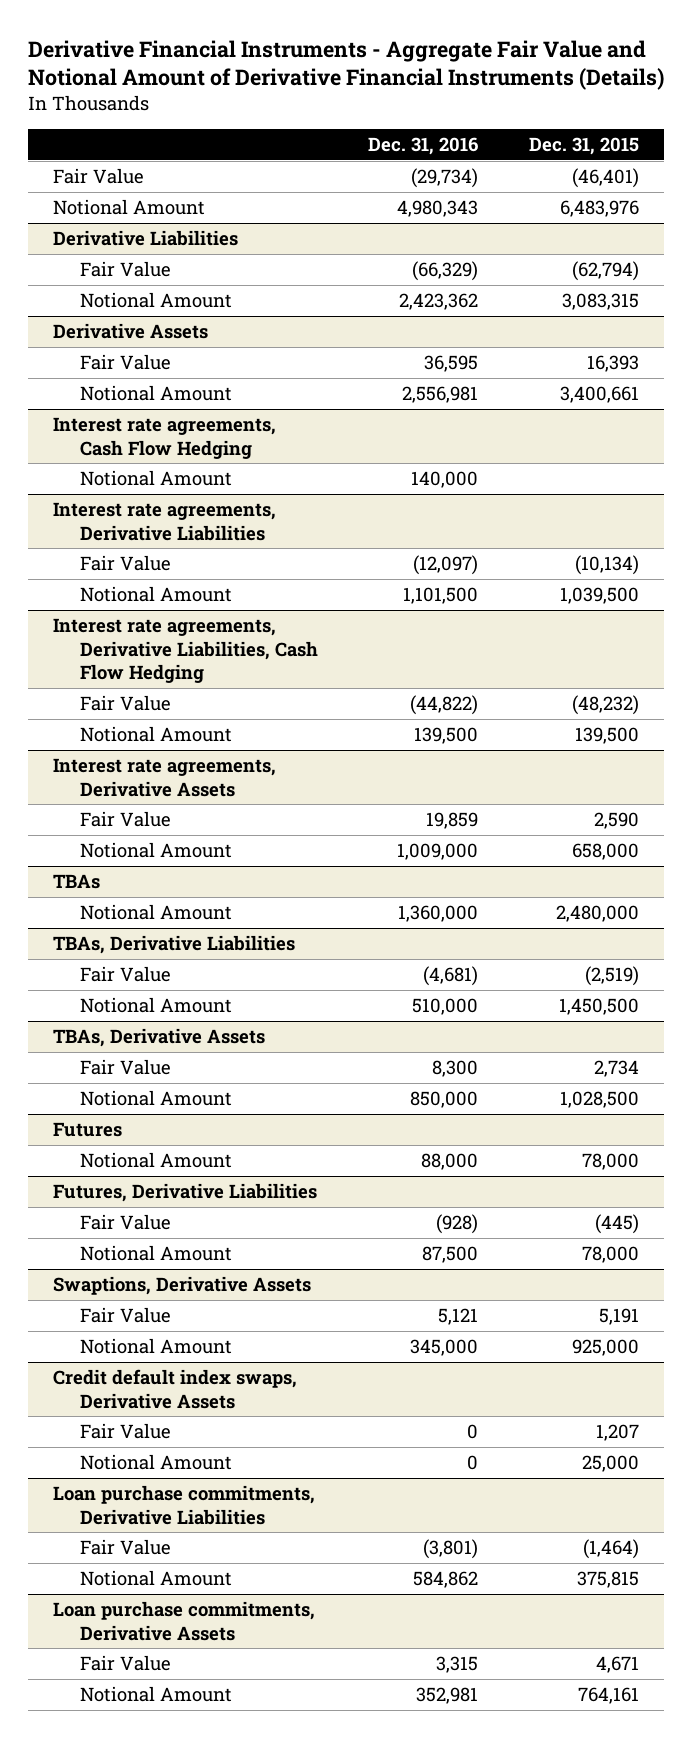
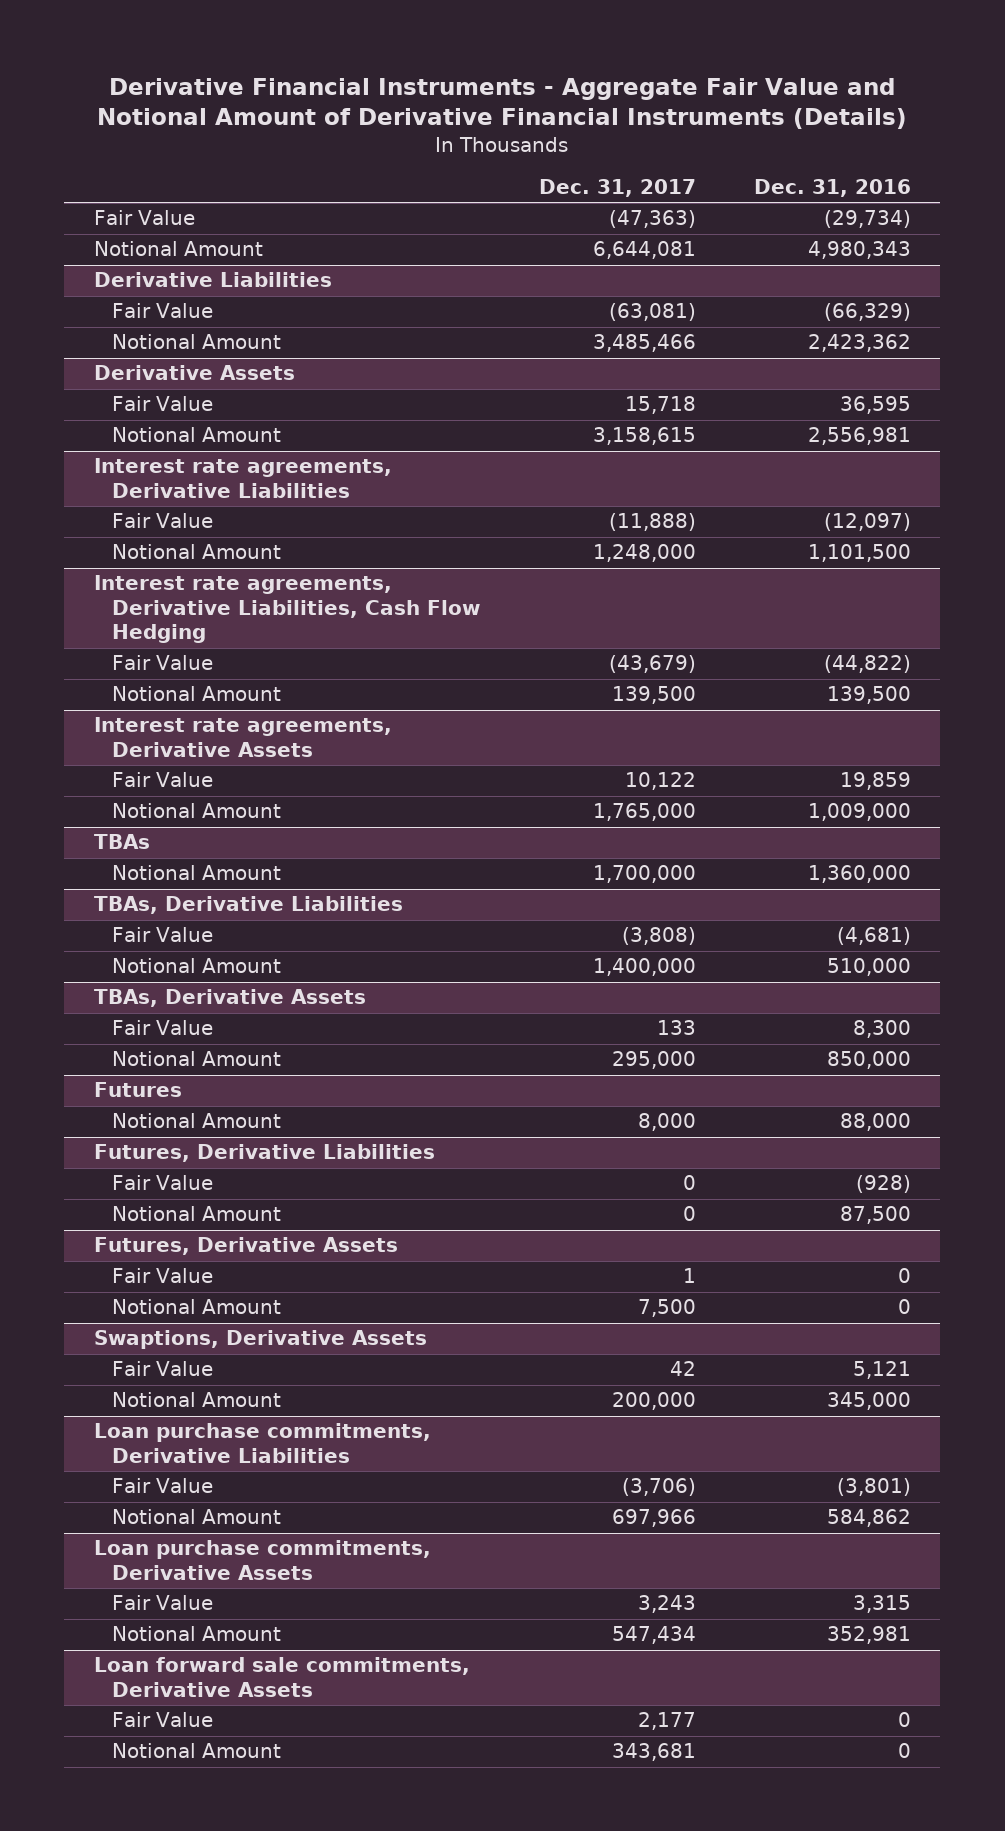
[528,137,639,156] Dec. 31, 2015 -> none
none -> [538,178,696,197] Dec. 31, 2017
[53,417,277,459] Interest rate agreements, Cash Flow Hedging -> none
[79,470,232,487] Notional Amount -> none
none -> [93,1237,398,1256] Futures, Derivative Assets
none -> [112,1268,214,1284] Fair Value
none -> [112,1299,282,1315] Notional Amount
[53,1369,298,1409] Credit default index swaps, Derivative Assets -> none
[79,1423,171,1440] Fair Value -> none
[79,1454,232,1471] Notional Amount -> none
none -> [93,1657,470,1697] Loan forward sale commitments, Derivative Assets
none -> [112,1712,214,1728] Fair Value
none -> [112,1743,282,1759] Notional Amount

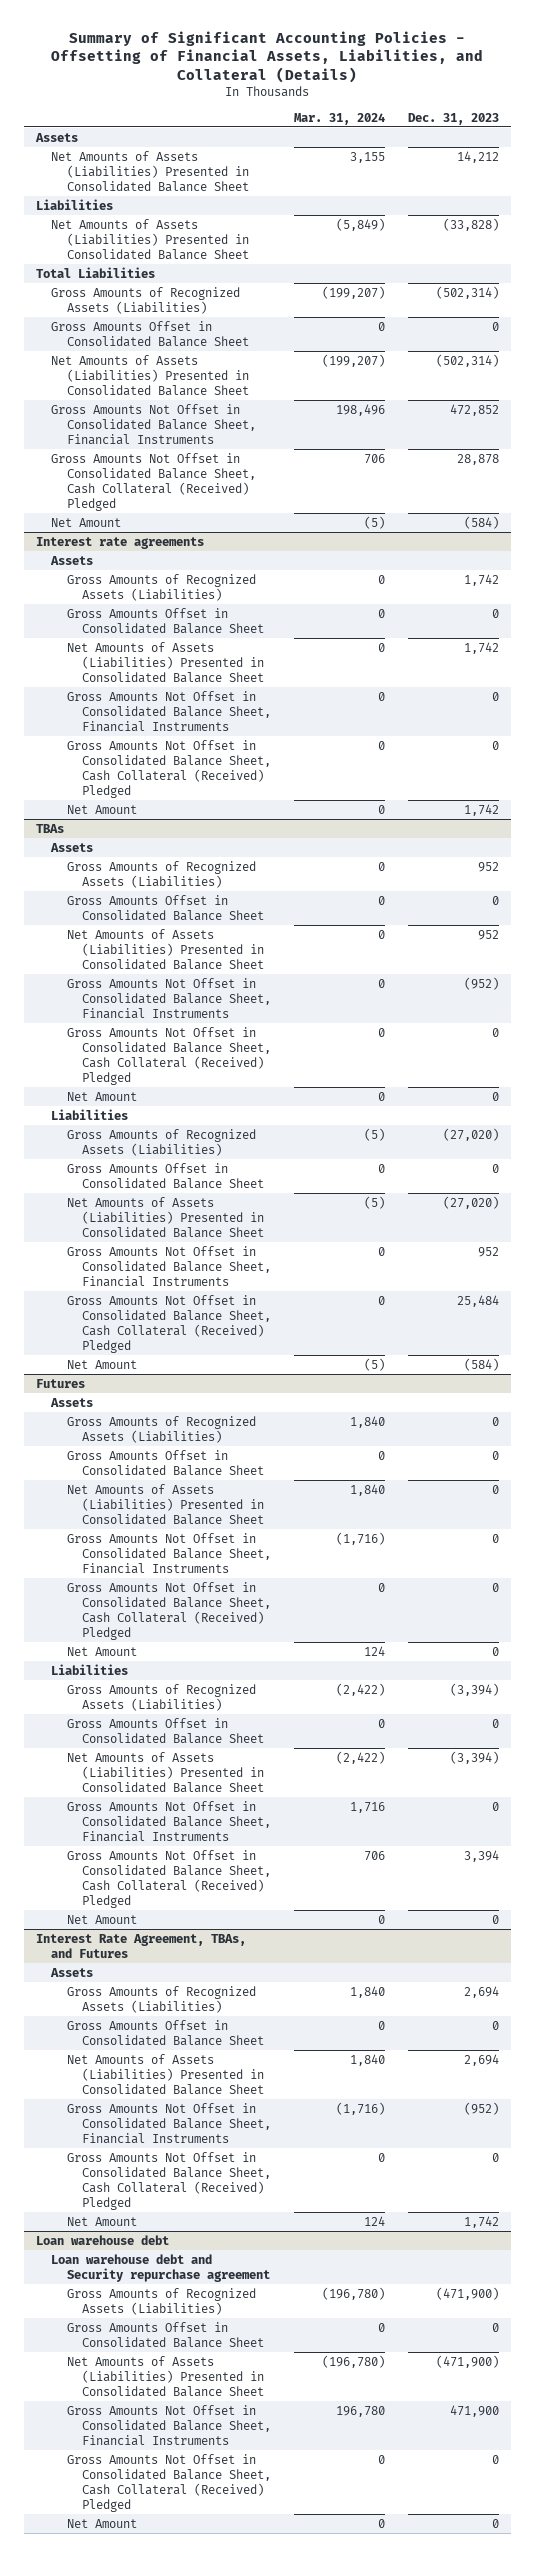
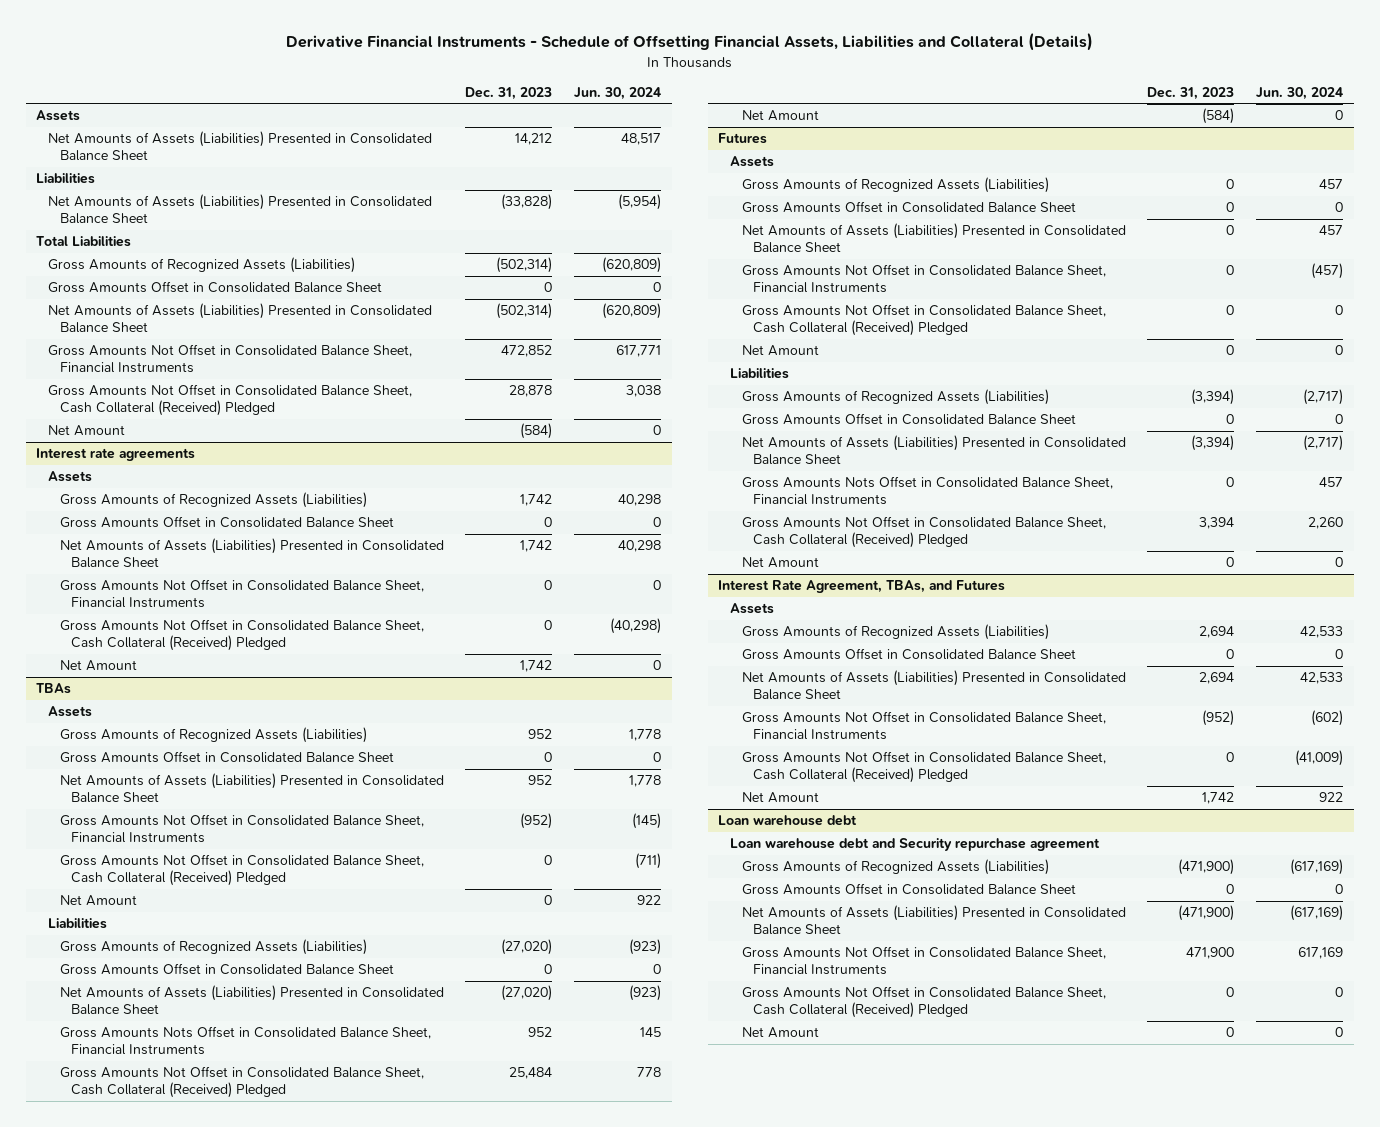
[51,30,484,83] Summary of Significant Accounting Policies - Offsetting of Financial Assets, Liabilities, and Collateral (Details) -> [285,33,1093,52] Derivative Financial Instruments - Schedule of Offsetting Financial Assets, Liabilities and Collateral (Details)
[294,112,386,125] Mar. 31, 2024 -> none
none -> [574,86,662,100] Jun. 30, 2024
[66,1245,272,1287] Gross Amounts Not Offset in Consolidated Balance Sheet, Financial Instruments -> [59,1026,431,1056] Gross Amounts Nots Offset in Consolidated Balance Sheet, Financial Instruments
[66,1800,272,1842] Gross Amounts Not Offset in Consolidated Balance Sheet, Financial Instruments -> [741,476,1113,506] Gross Amounts Nots Offset in Consolidated Balance Sheet, Financial Instruments

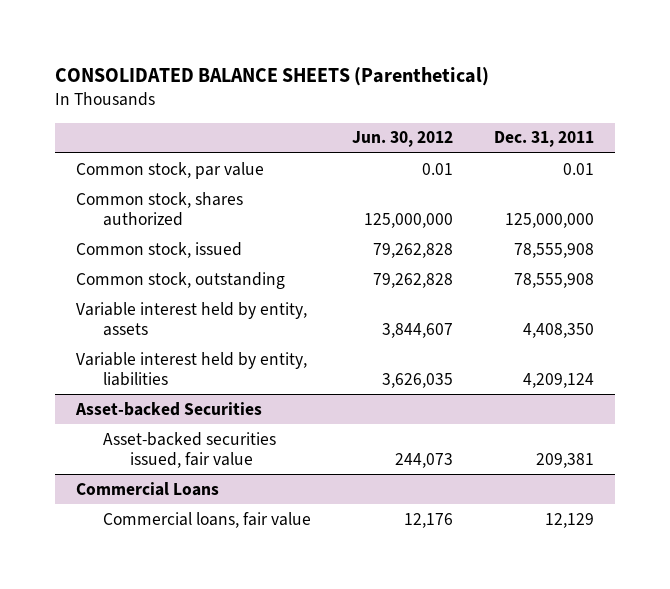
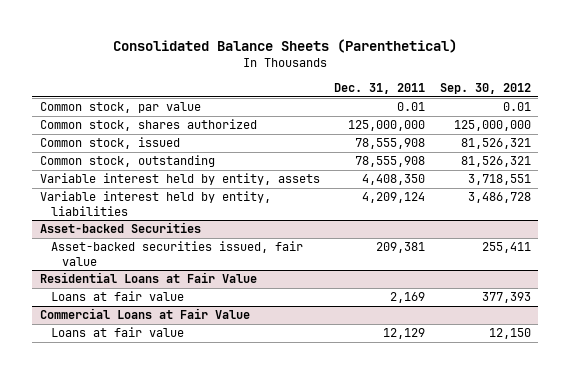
[55,66,490,86] CONSOLIDATED BALANCE SHEETS (Parenthetical) -> [113,38,458,53] Consolidated Balance Sheets (Parenthetical)
[351,131,453,148] Jun. 30, 2012 -> none
none -> [439,83,531,95] Sep. 30, 2012
[75,481,219,496] Commercial Loans -> none
none -> [39,272,257,284] Residential Loans at Fair Value
[102,511,311,528] Commercial loans, fair value -> [50,291,184,302] Loans at fair value
[545,512,595,528] 12,129 -> [390,292,426,304] 2,169
none -> [39,308,250,320] Commercial Loans at Fair Value
none -> [50,327,184,338] Loans at fair value

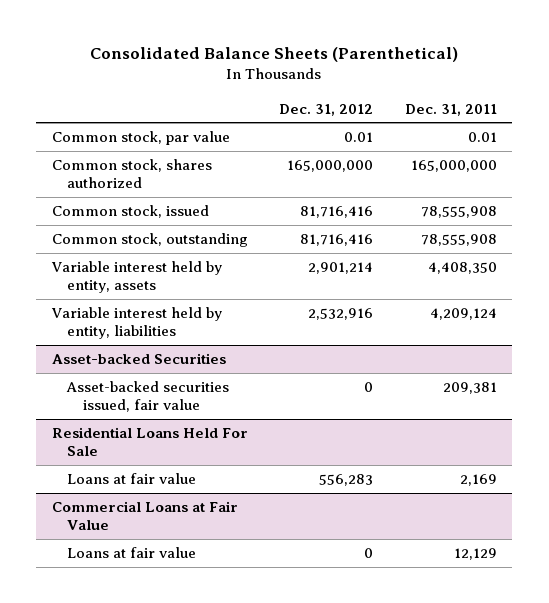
[439,83,531,95] Sep. 30, 2012 -> none
none -> [279,103,374,116] Dec. 31, 2012
[348,120,426,132] 125,000,000 -> [410,160,497,173] 165,000,000
[39,272,257,284] Residential Loans at Fair Value -> none
none -> [52,427,249,457] Residential Loans Held For Sale

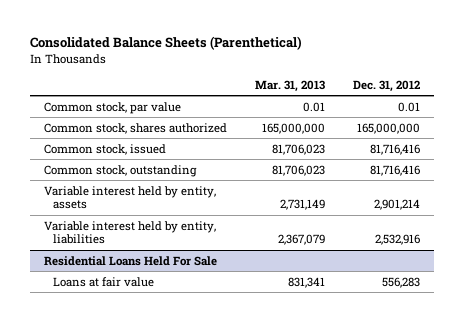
[404,103,497,116] Dec. 31, 2011 -> none
none -> [255,79,326,92] Mar. 31, 2013
[52,353,227,365] Asset-backed Securities -> none
[66,381,230,413] Asset-backed securities issued, fair value -> none
[52,501,239,531] Commercial Loans at Fair Value -> none
[67,547,197,559] Loans at fair value -> none

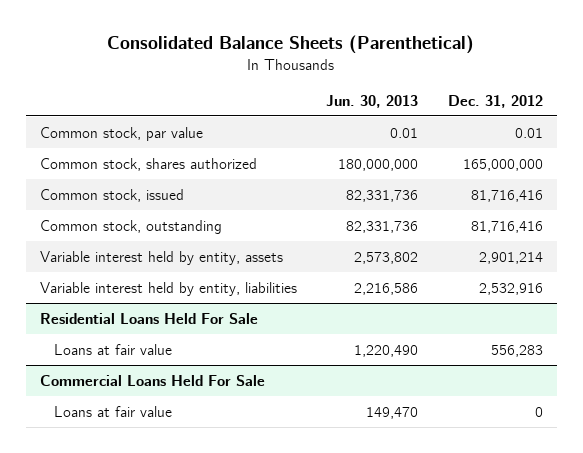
[255,79,326,92] Mar. 31, 2013 -> none
none -> [326,94,419,108] Jun. 30, 2013
none -> [40,374,266,386] Commercial Loans Held For Sale
none -> [54,405,173,417] Loans at fair value

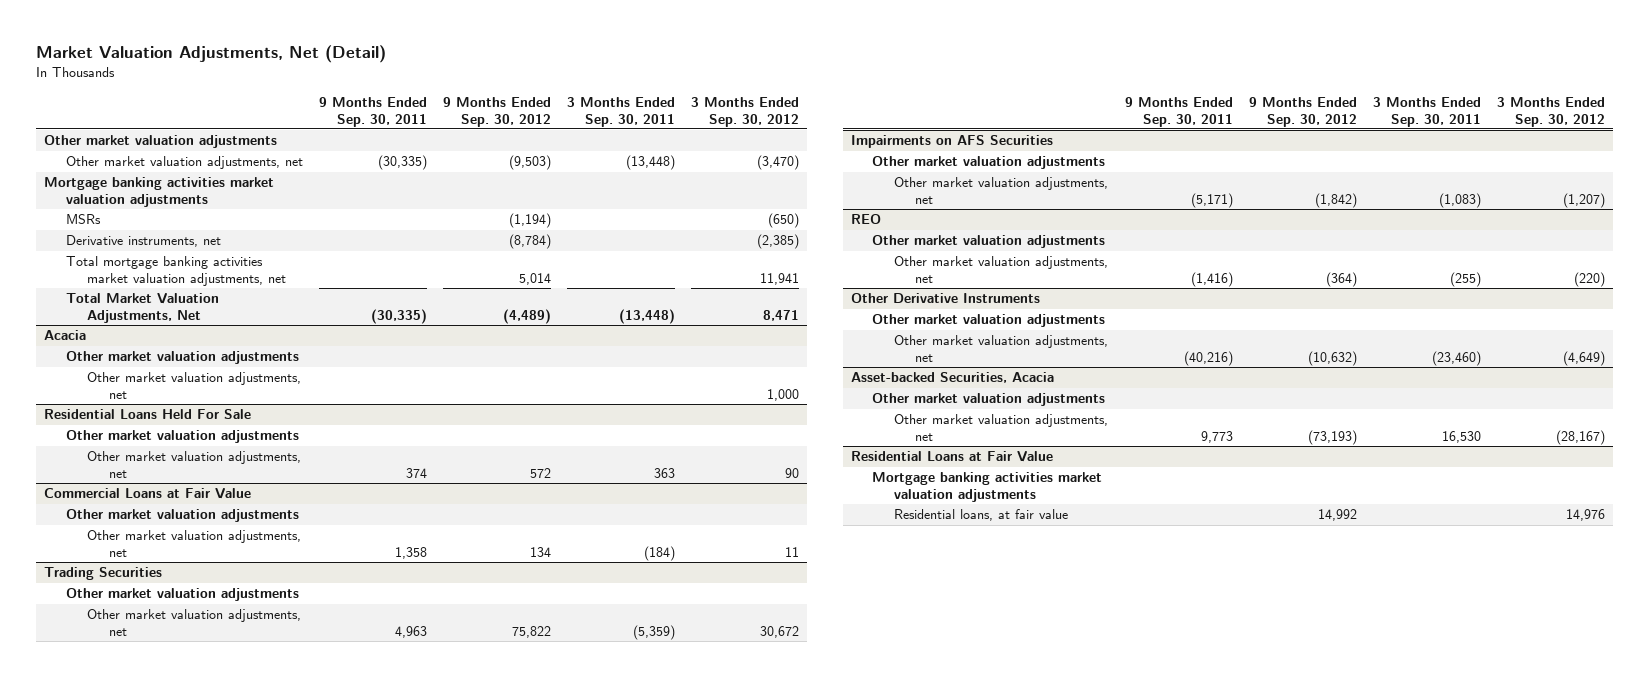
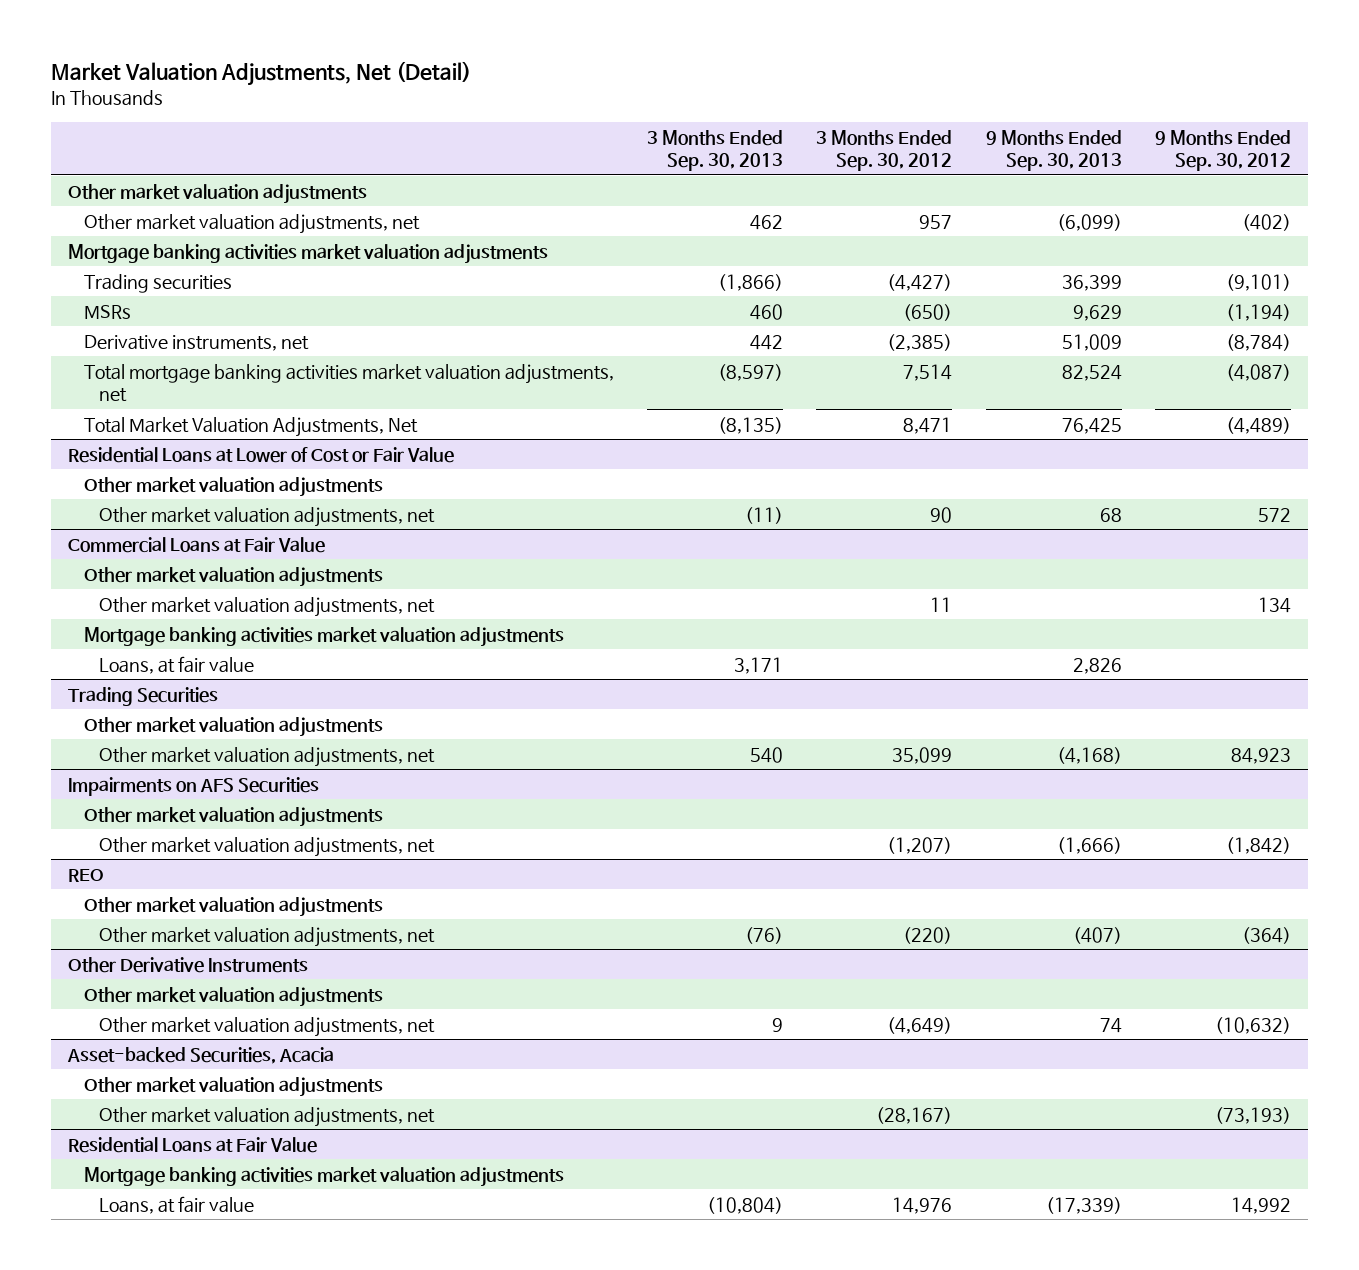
[318,96,427,127] 9 Months Ended Sep. 30, 2011 -> none
[566,96,675,127] 3 Months Ended Sep. 30, 2011 -> none
none -> [647,129,784,172] 3 Months Ended Sep. 30, 2013
none -> [985,129,1122,172] 9 Months Ended Sep. 30, 2013
[508,155,551,171] (9,503) -> [1242,213,1292,231] (402)
[756,155,799,171] (3,470) -> [919,214,953,229] 957
none -> [83,273,232,293] Trading securities
[518,272,551,285] 5,014 -> [1226,363,1292,381] (4,087)
[759,272,799,285] 11,941 -> [903,363,953,381] 7,514
[44,330,87,341] Acacia -> none
[65,351,299,365] Other market valuation adjustments -> none
[87,372,302,399] Other market valuation adjustments, net -> none
[44,409,252,420] Residential Loans Held For Sale -> none
none -> [68,446,455,463] Residential Loans at Lower of Cost or Fair Value
none -> [83,626,564,647] Mortgage banking activities market valuation adjustments
none -> [99,655,255,674] Loans, at fair value
[511,625,551,638] 75,822 -> [1231,747,1292,764] 84,923
[759,625,799,638] 30,672 -> [892,746,953,764] 35,099
[893,509,1068,522] Residential loans, at fair value -> [99,1195,255,1214] Loans, at fair value

